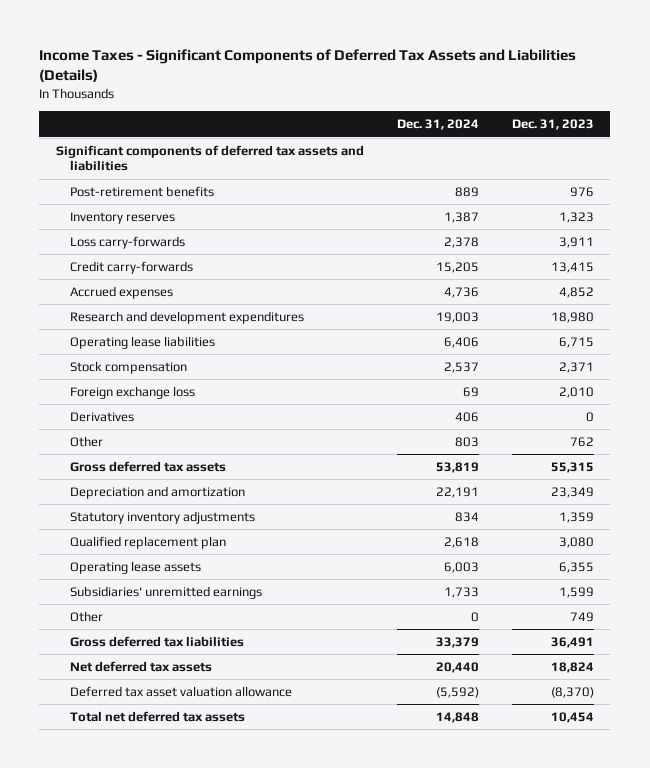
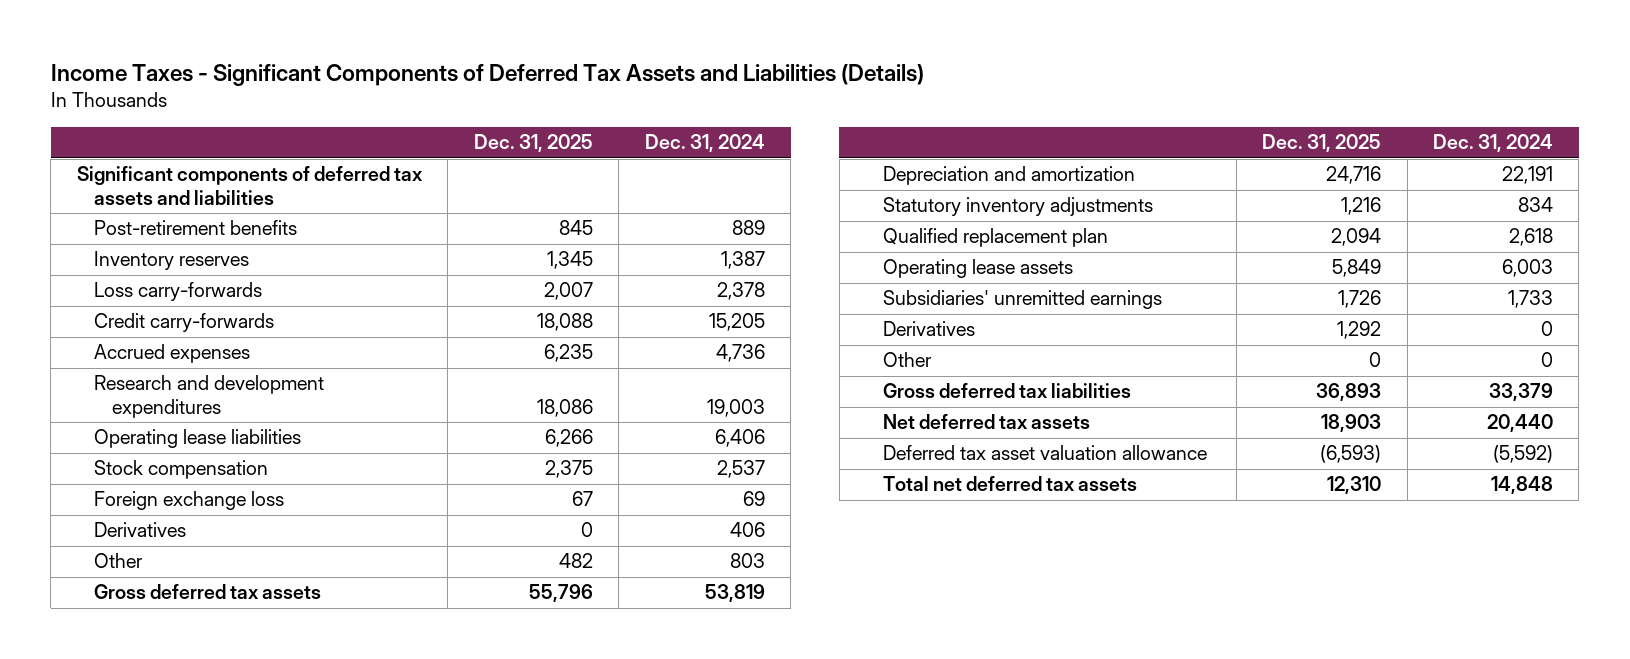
[511,119,594,131] Dec. 31, 2023 -> none
none -> [473,134,593,153] Dec. 31, 2025
none -> [882,321,975,337] Derivatives

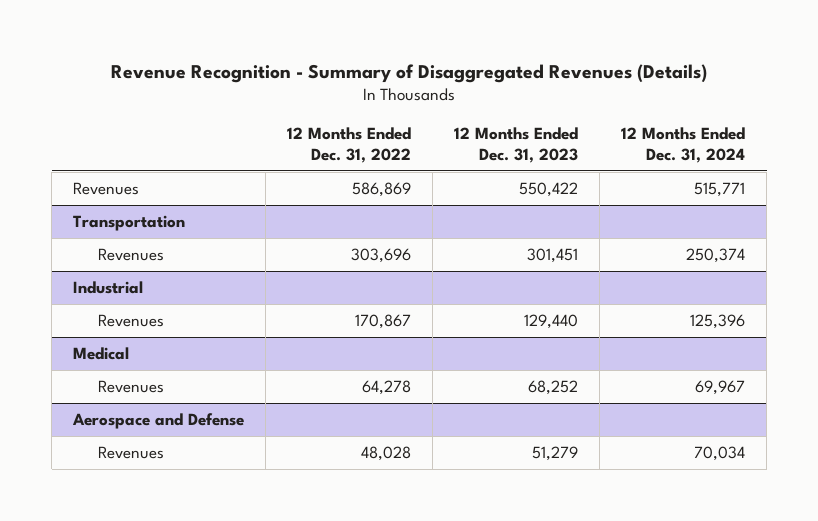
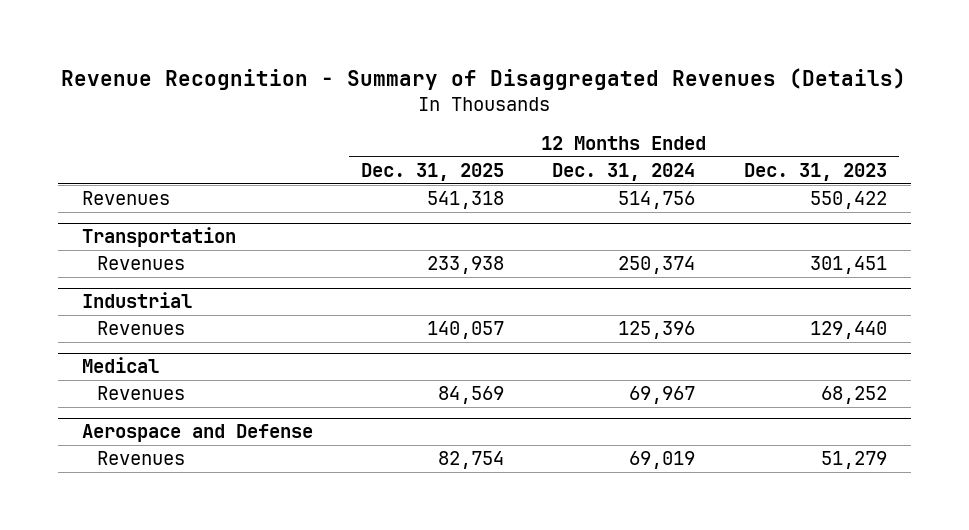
[287,126,412,163] 12 Months Ended Dec. 31, 2022 -> none
none -> [361,163,505,182] Dec. 31, 2025
[694,181,746,197] 515,771 -> [618,191,696,210] 514,756
[694,445,746,461] 70,034 -> [629,451,696,470] 69,019

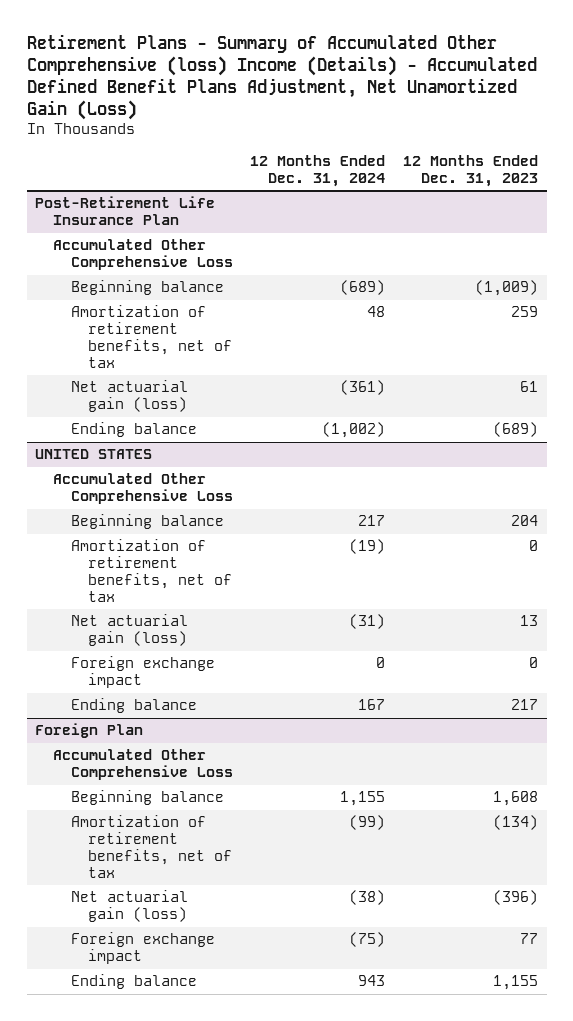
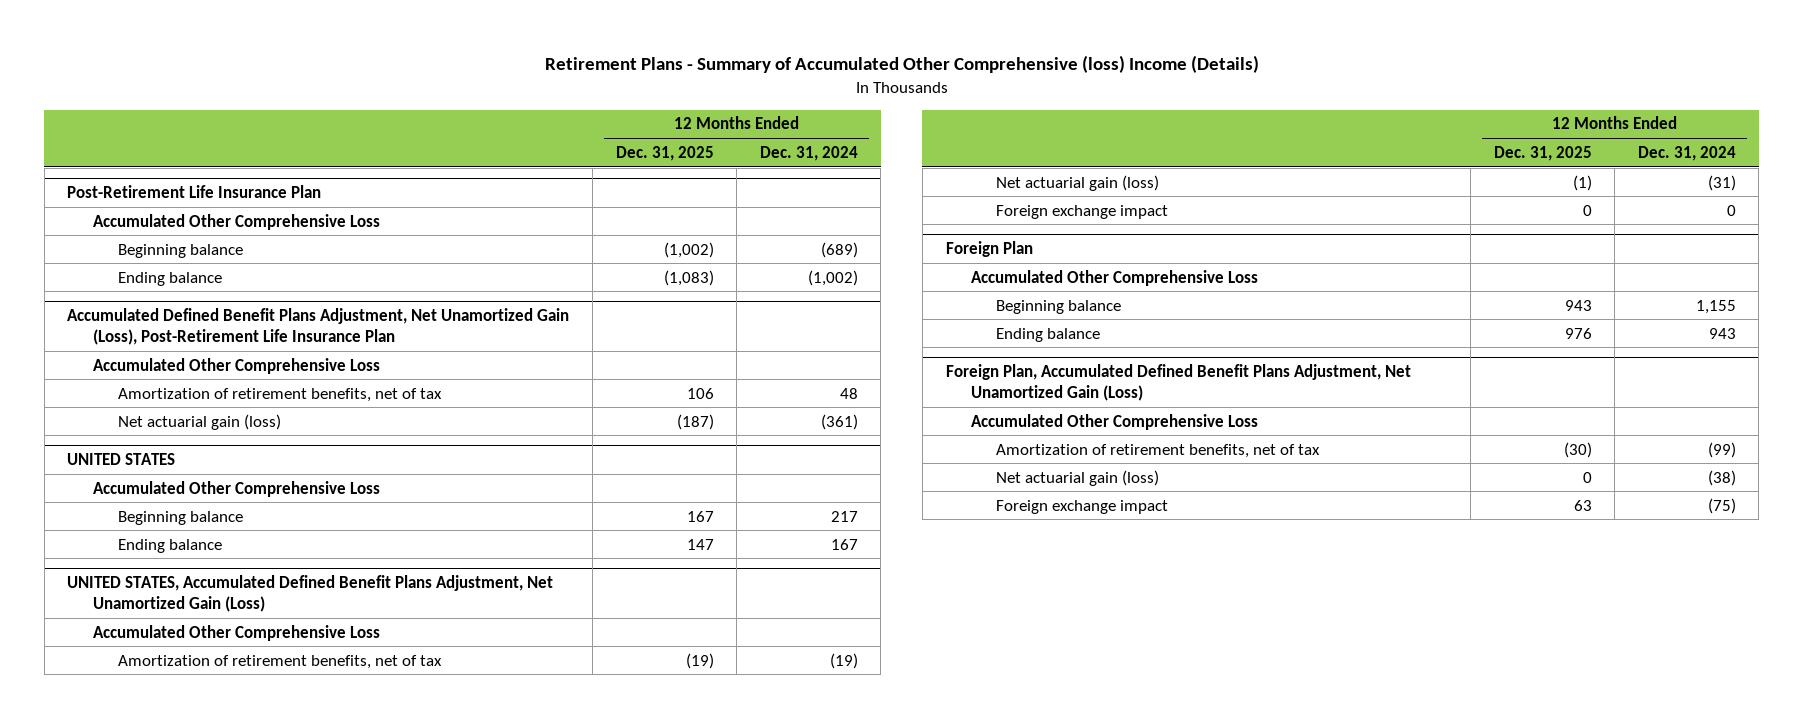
[26,33,537,121] Retirement Plans - Summary of Accumulated Other Comprehensive (loss) Income (Details) - Accumulated Defined Benefit Plans Adjustment, Net Unamortized Gain (Loss) -> [544,55,1259,74] Retirement Plans - Summary of Accumulated Other Comprehensive (loss) Income (Details)
[402,154,538,187] 12 Months Ended Dec. 31, 2023 -> none
none -> [615,145,714,161] Dec. 31, 2025
[70,422,197,438] Ending balance -> [117,271,222,286] Ending balance
none -> [67,308,570,346] Accumulated Defined Benefit Plans Adjustment, Net Unamortized Gain (Loss), Post-Retirement Life Insurance Plan
none -> [92,357,380,374] Accumulated Other Comprehensive Loss
[70,698,197,714] Ending balance -> [117,538,222,553] Ending balance
none -> [67,575,554,613] UNITED STATES, Accumulated Defined Benefit Plans Adjustment, Net Unamortized Gain (Loss)
none -> [92,624,380,641] Accumulated Other Comprehensive Loss
[70,974,197,990] Ending balance -> [995,327,1100,342] Ending balance
none -> [945,364,1411,402] Foreign Plan, Accumulated Defined Benefit Plans Adjustment, Net Unamortized Gain (Loss)
none -> [970,413,1258,430] Accumulated Other Comprehensive Loss

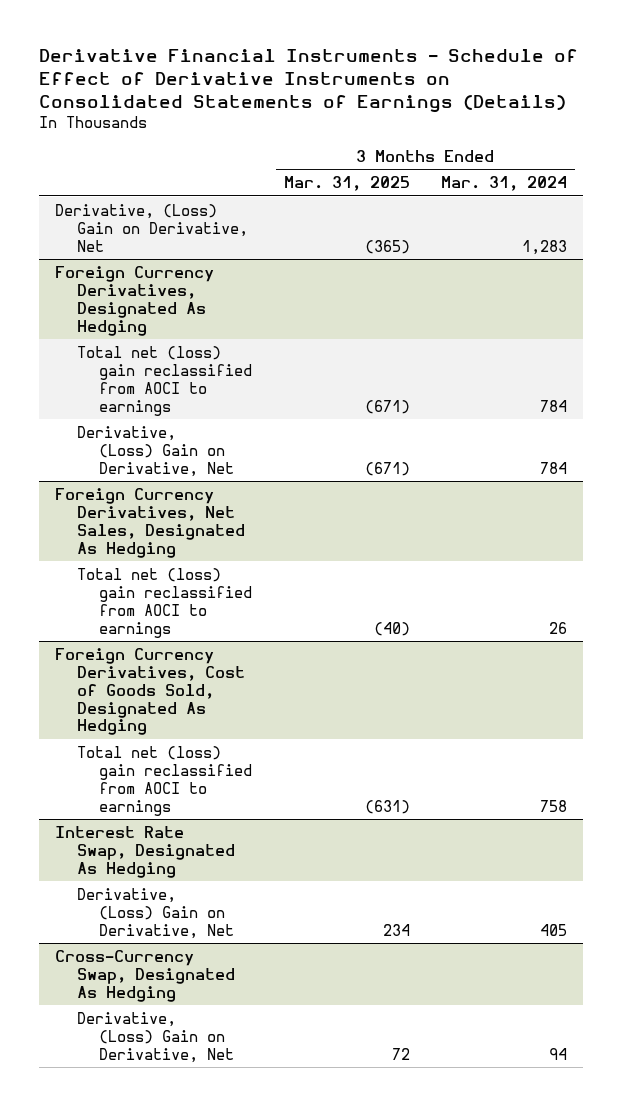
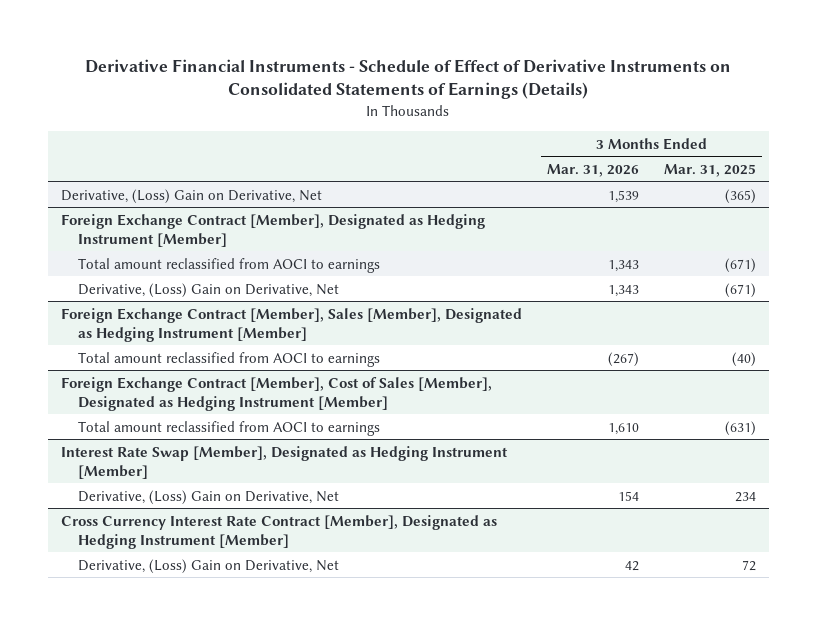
[441,176,568,192] Mar. 31, 2024 -> none
none -> [546,163,639,177] Mar. 31, 2026
[54,265,214,336] Foreign Currency Derivatives, Designated As Hedging -> none
none -> [60,213,485,247] Foreign Exchange Contract [Member], Designated as Hedging Instrument [Member]
[76,345,252,416] Total net (loss) gain reclassified from AOCI to earnings -> [78,257,381,273] Total amount reclassified from AOCI to earnings
[54,487,245,558] Foreign Currency Derivatives, Net Sales, Designated As Hedging -> none
[54,647,245,736] Foreign Currency Derivatives, Cost of Goods Sold, Designated As Hedging -> none
none -> [60,307,522,342] Foreign Exchange Contract [Member], Sales [Member], Designated as Hedging Instrument [Member]
[76,567,252,638] Total net (loss) gain reclassified from AOCI to earnings -> [78,351,381,367] Total amount reclassified from AOCI to earnings
none -> [60,376,492,411] Foreign Exchange Contract [Member], Cost of Sales [Member], Designated as Hedging Instrument [Member]
[76,745,252,816] Total net (loss) gain reclassified from AOCI to earnings -> [78,420,381,436] Total amount reclassified from AOCI to earnings
[54,825,235,878] Interest Rate Swap, Designated As Hedging -> [60,445,508,479] Interest Rate Swap [Member], Designated as Hedging Instrument [Member]
[54,949,235,1002] Cross-Currency Swap, Designated As Hedging -> none
none -> [60,514,497,549] Cross Currency Interest Rate Contract [Member], Designated as Hedging Instrument [Member]

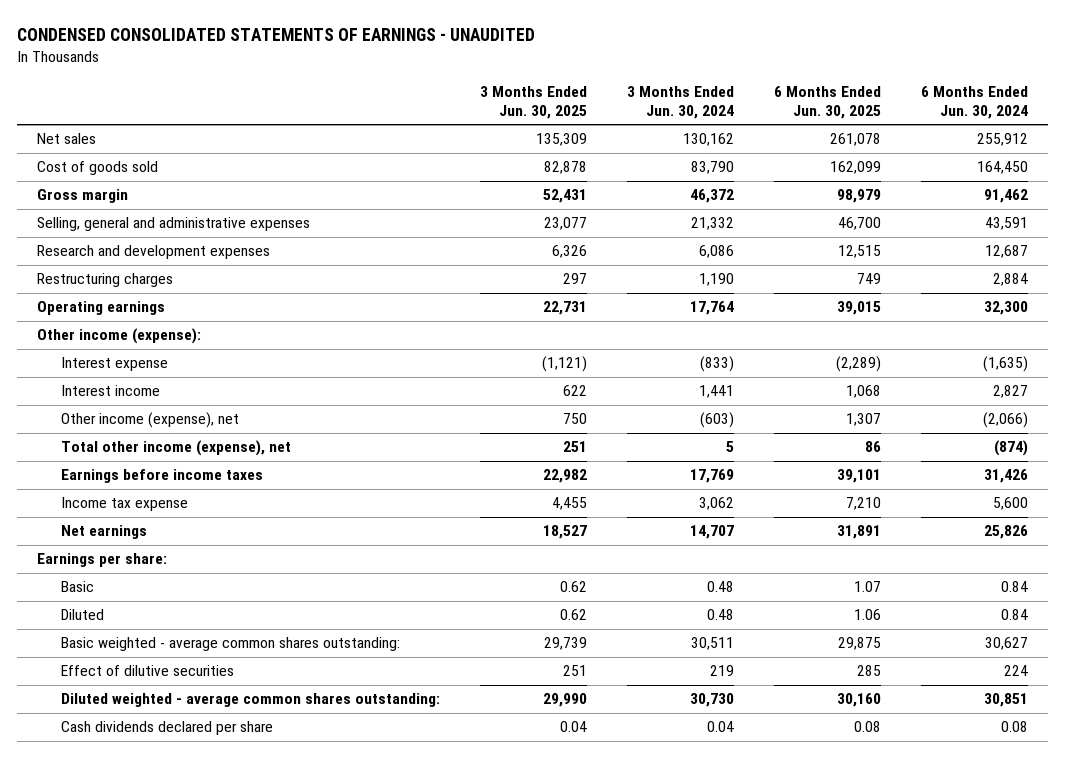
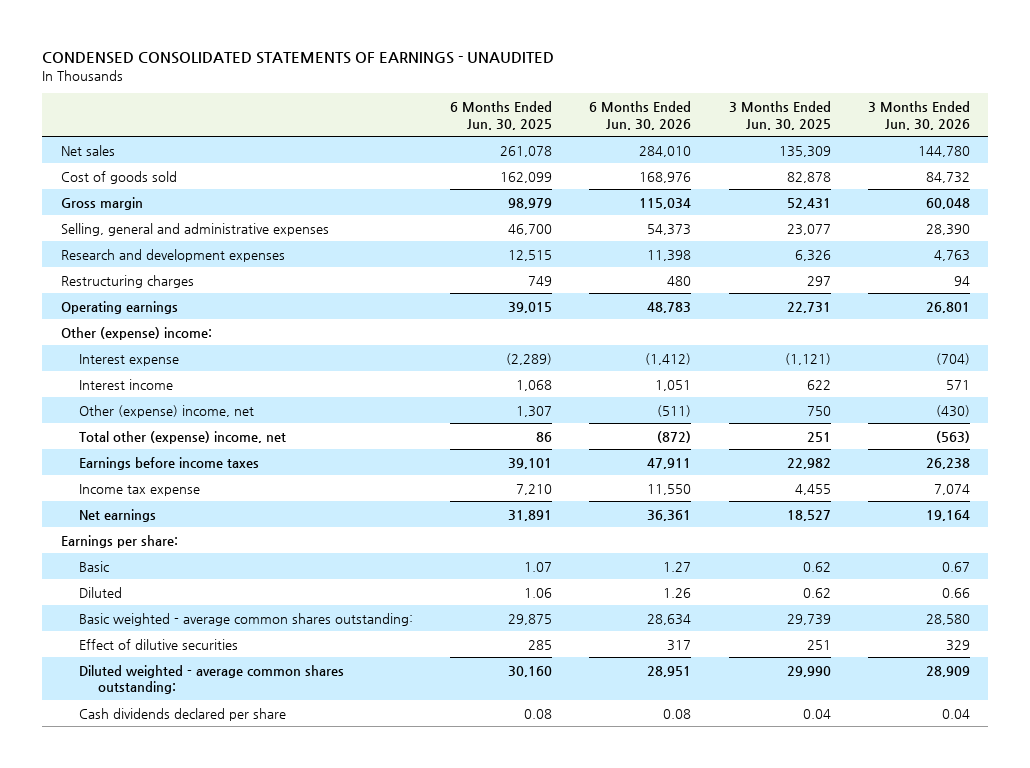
[627,85,735,119] 3 Months Ended Jun. 30, 2024 -> none
[921,85,1029,119] 6 Months Ended Jun. 30, 2024 -> none
none -> [589,100,692,130] 6 Months Ended Jun. 30, 2026
none -> [867,100,970,130] 3 Months Ended Jun. 30, 2026
[37,328,202,345] Other income (expense): -> [60,326,212,340] Other (expense) income:
[61,412,240,429] Other income (expense), net -> [79,404,255,418] Other (expense) income, net
[61,440,292,457] Total other income (expense), net -> [79,430,287,444] Total other (expense) income, net

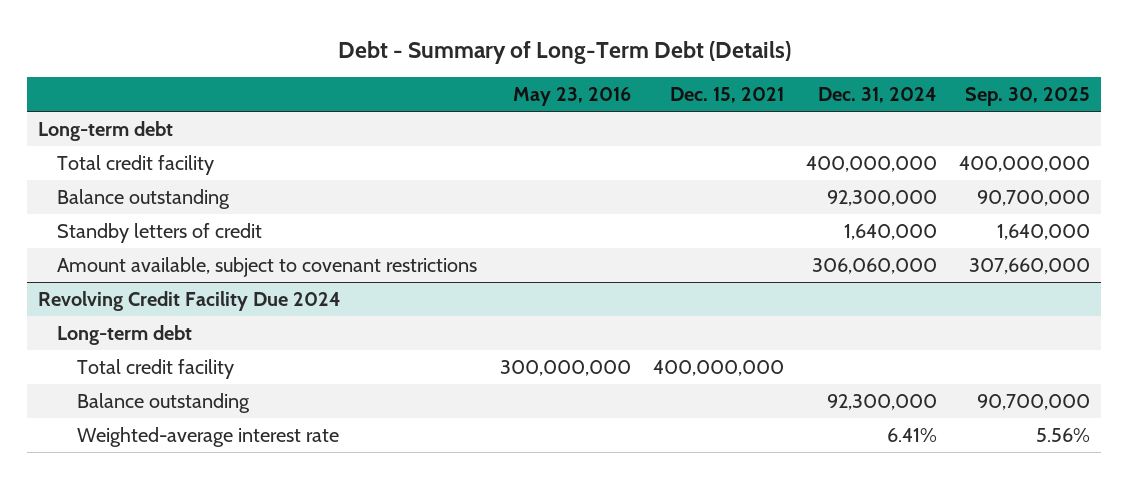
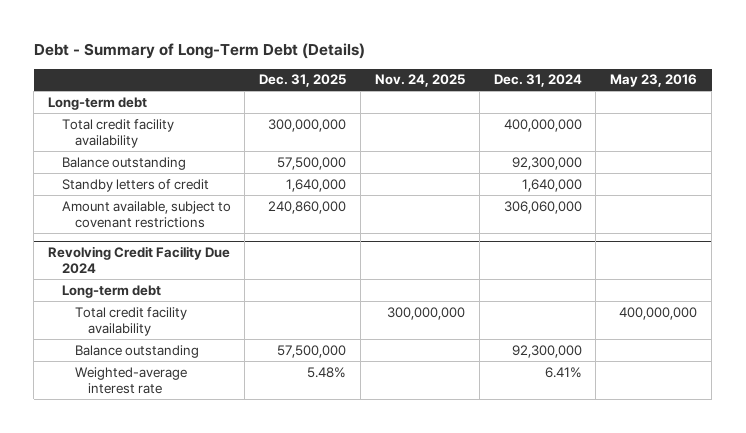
[669,87,784,104] Dec. 15, 2021 -> none
[964,87,1090,107] Sep. 30, 2025 -> none
none -> [259,74,347,88] Dec. 31, 2025
none -> [374,74,465,88] Nov. 24, 2025
[57,154,215,175] Total credit facility -> [61,118,174,148] Total credit facility availability
[76,358,234,379] Total credit facility -> [75,306,188,336] Total credit facility availability
[499,359,631,376] 300,000,000 -> [619,306,698,320] 400,000,000

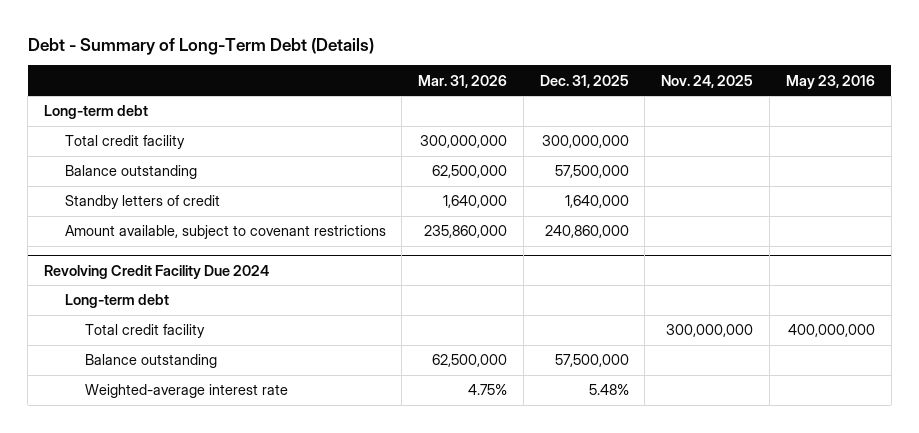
[493,74,582,88] Dec. 31, 2024 -> none
none -> [418,74,508,88] Mar. 31, 2026
[61,118,174,148] Total credit facility availability -> [64,135,185,150] Total credit facility
[75,306,188,336] Total credit facility availability -> [85,324,206,339] Total credit facility

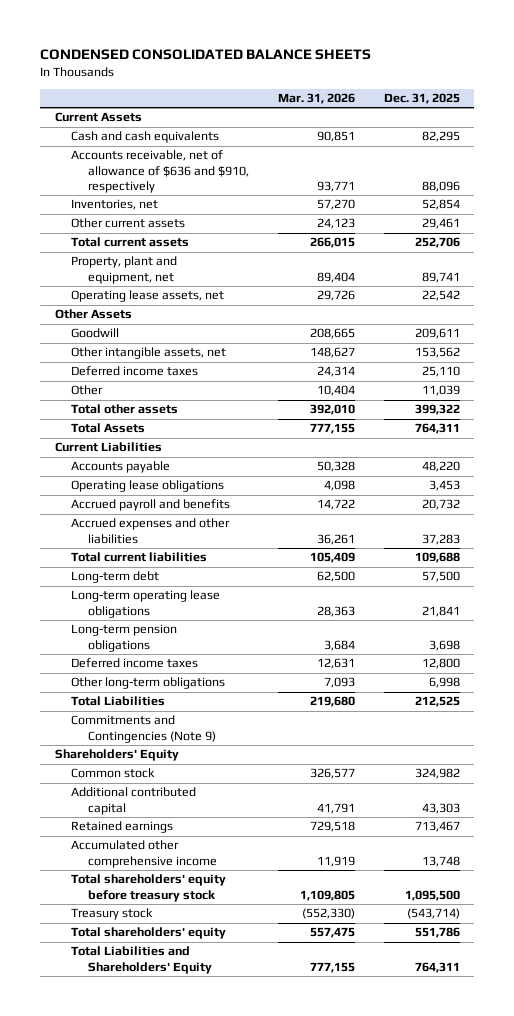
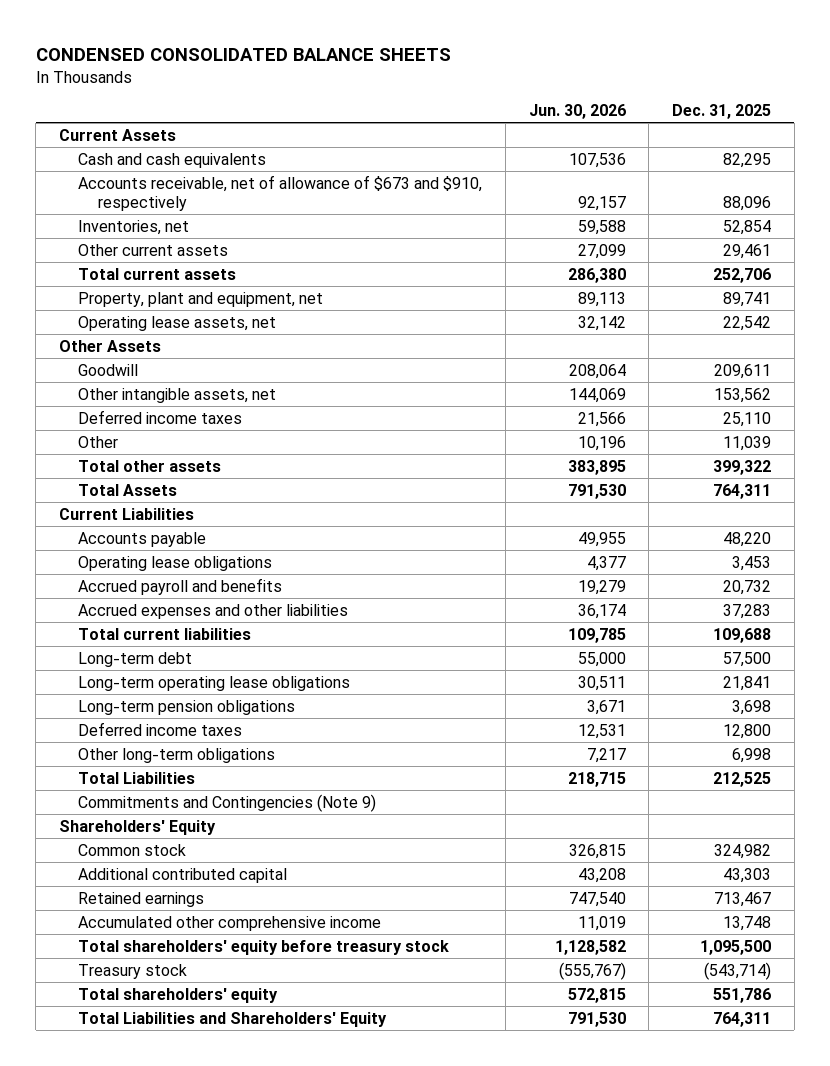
[277,93,355,105] Mar. 31, 2026 -> none
none -> [528,104,626,120] Jun. 30, 2026
[71,150,249,193] Accounts receivable, net of allowance of $636 and $910, respectively -> [78,174,483,211] Accounts receivable, net of allowance of $673 and $910, respectively

